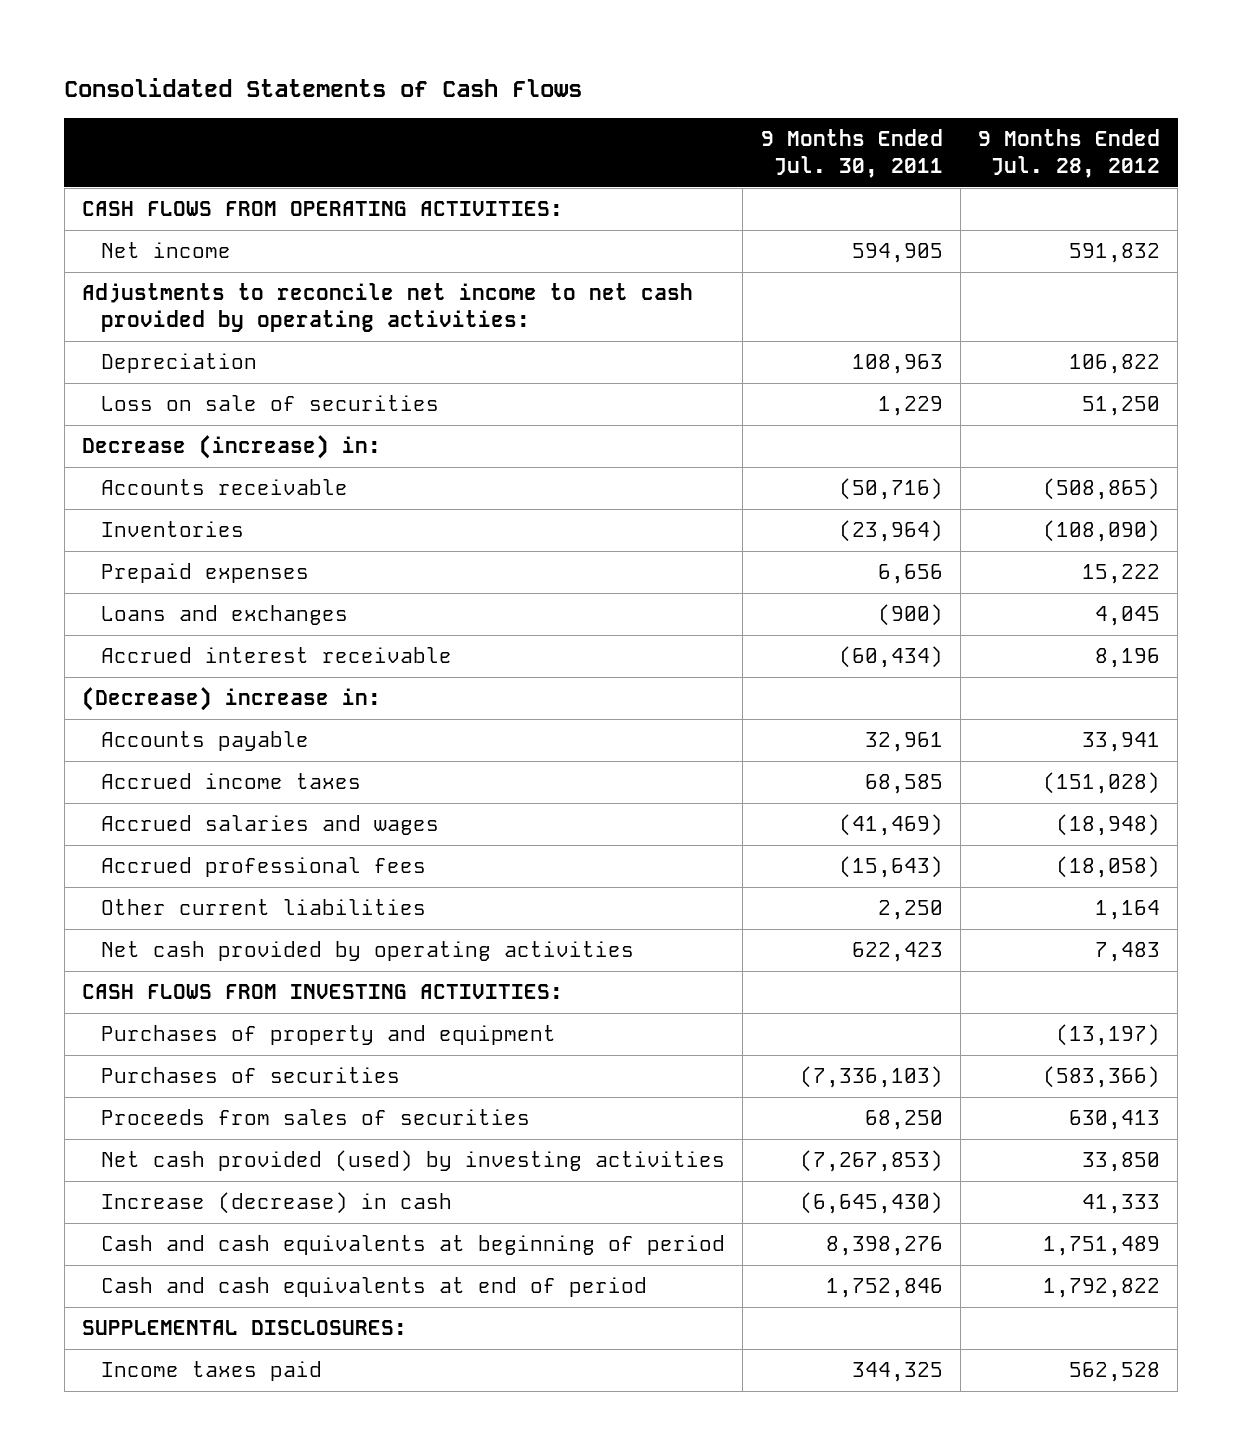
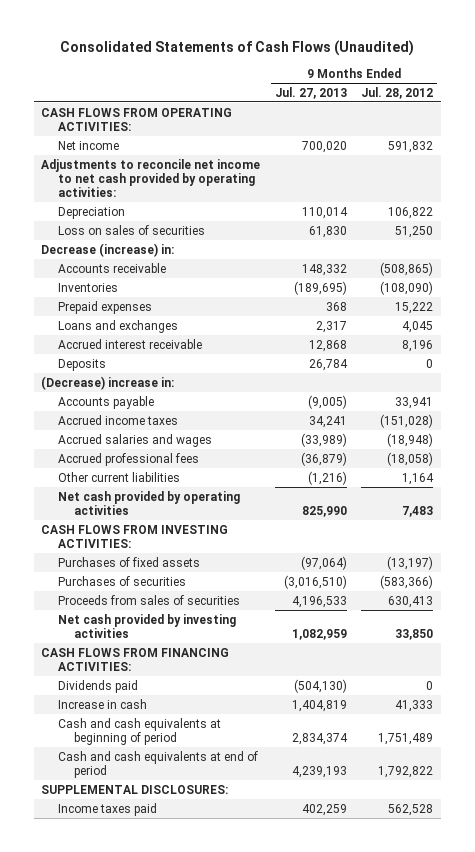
[64,77,583,97] Consolidated Statements of Cash Flows -> [60,40,415,57] Consolidated Statements of Cash Flows (Unaudited)
[760,129,943,179] 9 Months Ended Jul. 30, 2011 -> none
none -> [274,86,347,99] Jul. 27, 2013
[101,395,440,412] Loss on sale of securities -> [57,224,205,235] Loss on sales of securities
none -> [57,358,106,371] Deposits
[101,1025,557,1046] Purchases of property and equipment -> [57,556,200,567] Purchases of fixed assets
[101,1150,726,1173] Net cash provided (used) by investing activities -> [57,613,236,638] Net cash provided by investing activities
none -> [41,647,230,671] CASH FLOWS FROM FINANCING ACTIVITIES:
none -> [57,679,138,693] Dividends paid
[101,1192,453,1215] Increase (decrease) in cash -> [57,698,147,709] Increase in cash

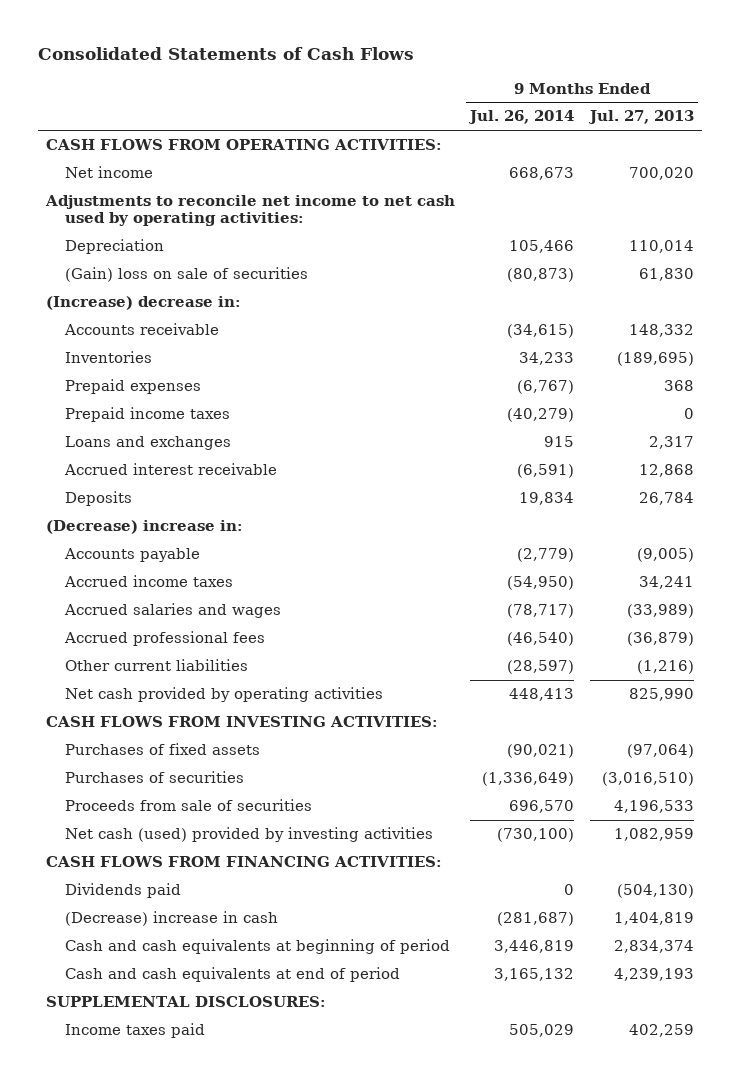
[60,40,415,57] Consolidated Statements of Cash Flows (Unaudited) -> [37,47,414,61] Consolidated Statements of Cash Flows
[361,86,434,99] Jul. 28, 2012 -> none
none -> [468,110,575,125] Jul. 26, 2014
[41,158,261,198] Adjustments to reconcile net income to net cash provided by operating activities: -> [44,195,455,227] Adjustments to reconcile net income to net cash used by operating activities:
[57,224,205,235] Loss on sales of securities -> [64,267,308,283] (Gain) loss on sale of securities
[41,242,175,257] Decrease (increase) in: -> [45,296,241,311] (Increase) decrease in:
none -> [64,407,230,423] Prepaid income taxes
[57,594,240,605] Proceeds from sales of securities -> [64,799,312,812] Proceeds from sale of securities
[57,613,236,638] Net cash provided by investing activities -> [64,827,433,843] Net cash (used) provided by investing activities
[57,698,147,709] Increase in cash -> [64,911,278,927] (Decrease) increase in cash

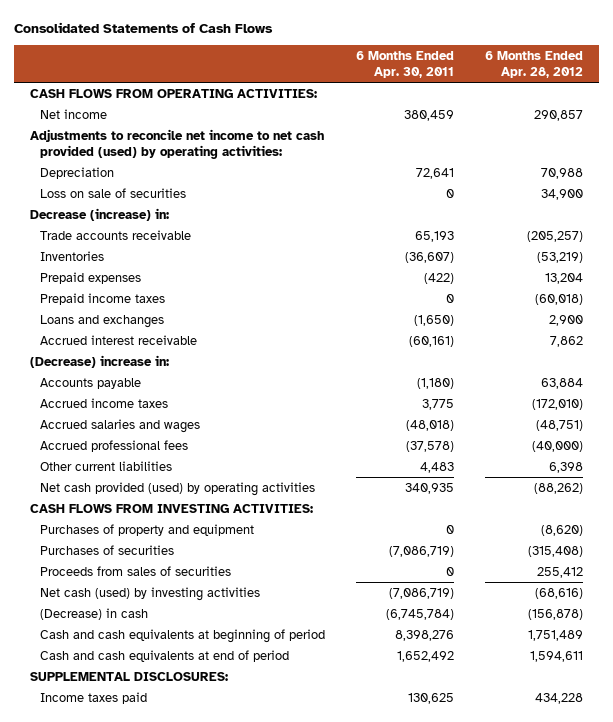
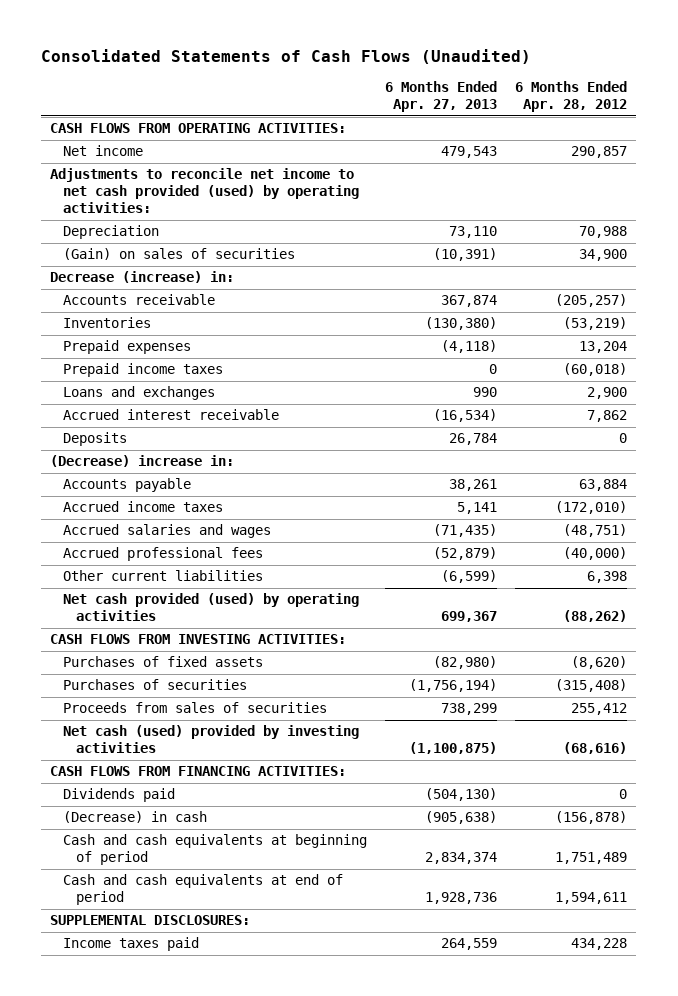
[14,22,274,34] Consolidated Statements of Cash Flows -> [41,49,532,65] Consolidated Statements of Cash Flows (Unaudited)
[356,51,455,78] 6 Months Ended Apr. 30, 2011 -> none
none -> [385,81,498,113] 6 Months Ended Apr. 27, 2013
[40,187,187,198] Loss on sale of securities -> [63,248,296,261] (Gain) on sales of securities
[40,229,192,240] Trade accounts receivable -> [63,294,216,306] Accounts receivable
none -> [63,432,128,447] Deposits
[40,523,255,536] Purchases of property and equipment -> [63,656,264,668] Purchases of fixed assets
[40,586,261,601] Net cash (used) by investing activities -> [63,725,360,754] Net cash (used) provided by investing activities
none -> [50,766,347,777] CASH FLOWS FROM FINANCING ACTIVITIES:
none -> [63,788,176,803] Dividends paid

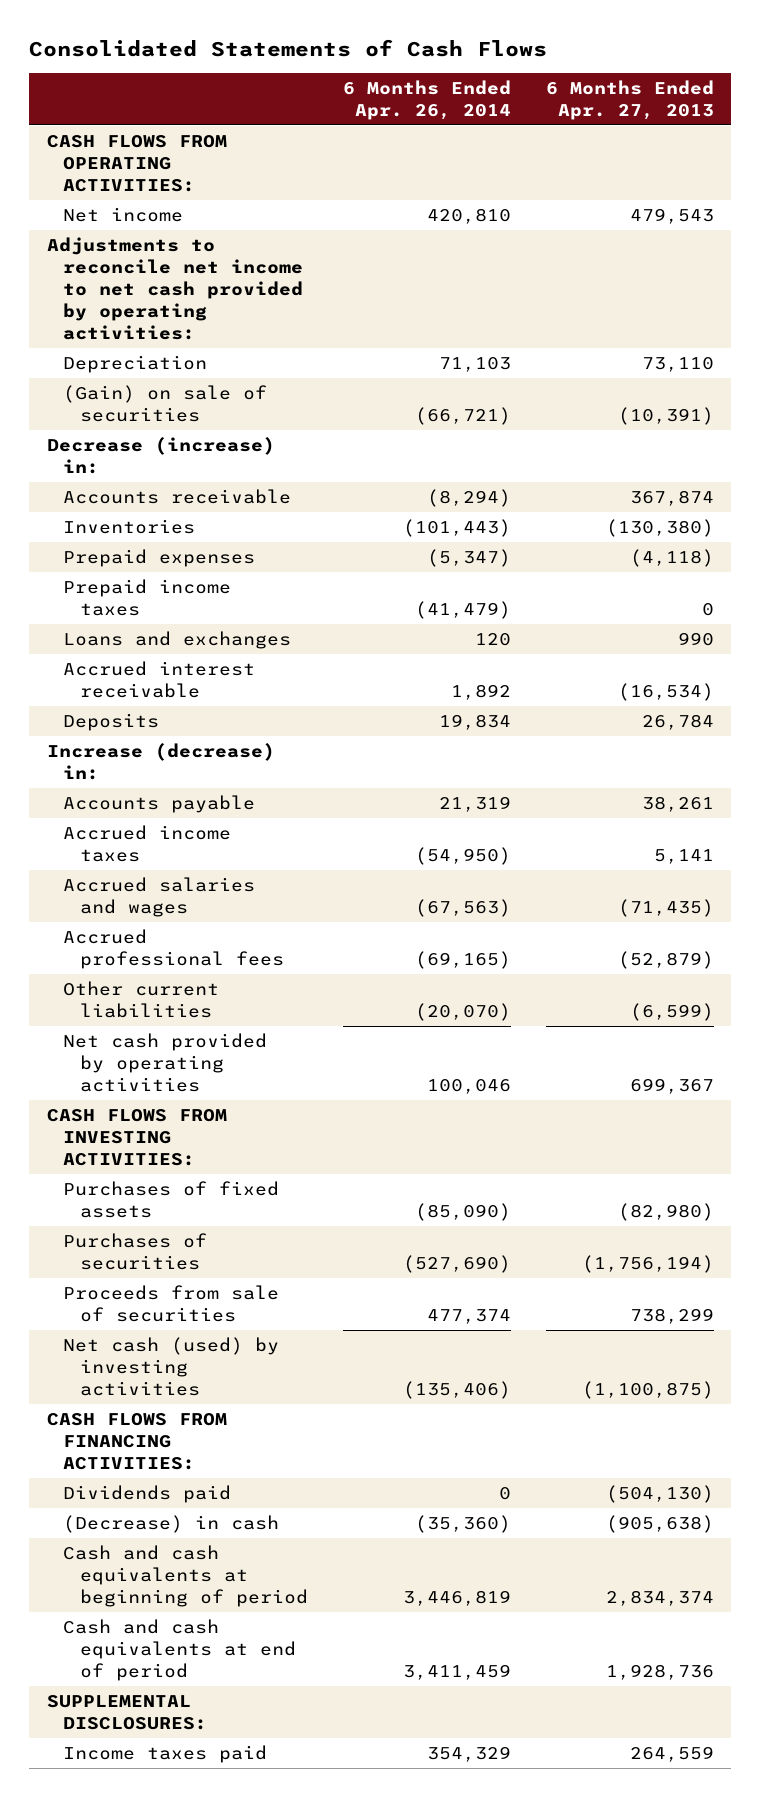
[41,49,532,65] Consolidated Statements of Cash Flows (Unaudited) -> [29,38,548,57] Consolidated Statements of Cash Flows
[515,81,628,113] 6 Months Ended Apr. 28, 2012 -> none
none -> [342,79,511,120] 6 Months Ended Apr. 26, 2014
[50,168,360,214] Adjustments to reconcile net income to net cash provided (used) by operating activities: -> [46,236,304,340] Adjustments to reconcile net income to net cash provided by operating activities:
[63,248,296,261] (Gain) on sales of securities -> [63,384,268,422] (Gain) on sale of securities
[50,455,235,468] (Decrease) increase in: -> [46,742,275,780] Increase (decrease) in:
[63,593,360,622] Net cash provided (used) by operating activities -> [63,1032,268,1092] Net cash provided by operating activities
[63,702,328,714] Proceeds from sales of securities -> [63,1284,280,1322] Proceeds from sale of securities
[63,725,360,754] Net cash (used) provided by investing activities -> [63,1336,280,1396] Net cash (used) by investing activities

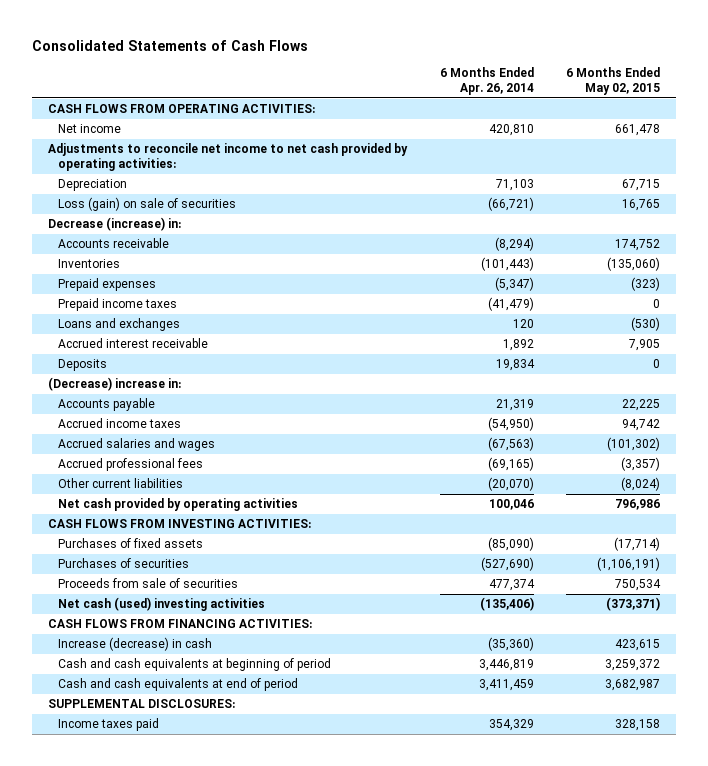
[545,79,714,120] 6 Months Ended Apr. 27, 2013 -> none
none -> [566,67,661,96] 6 Months Ended May 02, 2015
[63,384,268,422] (Gain) on sale of securities -> [57,197,236,212] Loss (gain) on sale of securities
[46,742,275,780] Increase (decrease) in: -> [48,377,182,392] (Decrease) increase in:
[63,1336,280,1396] Net cash (used) by investing activities -> [57,597,265,612] Net cash (used) investing activities
[63,1484,232,1503] Dividends paid -> none
[63,1514,280,1533] (Decrease) in cash -> [57,637,212,652] Increase (decrease) in cash

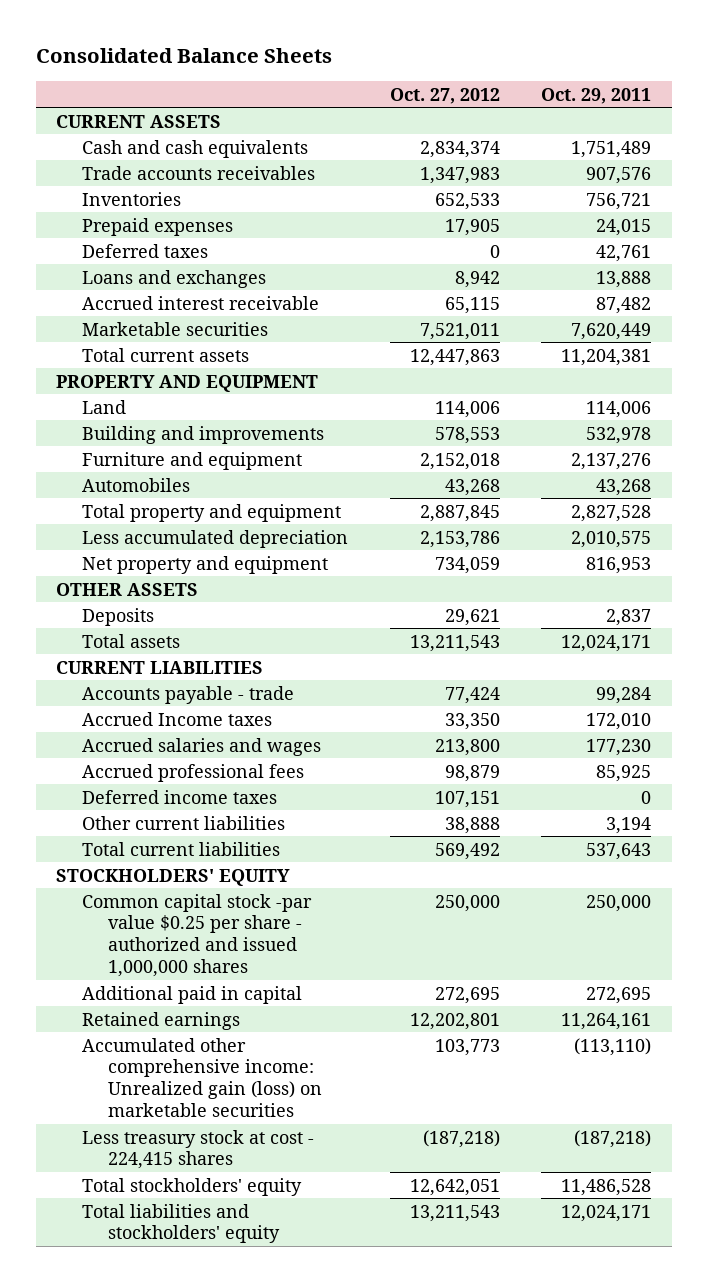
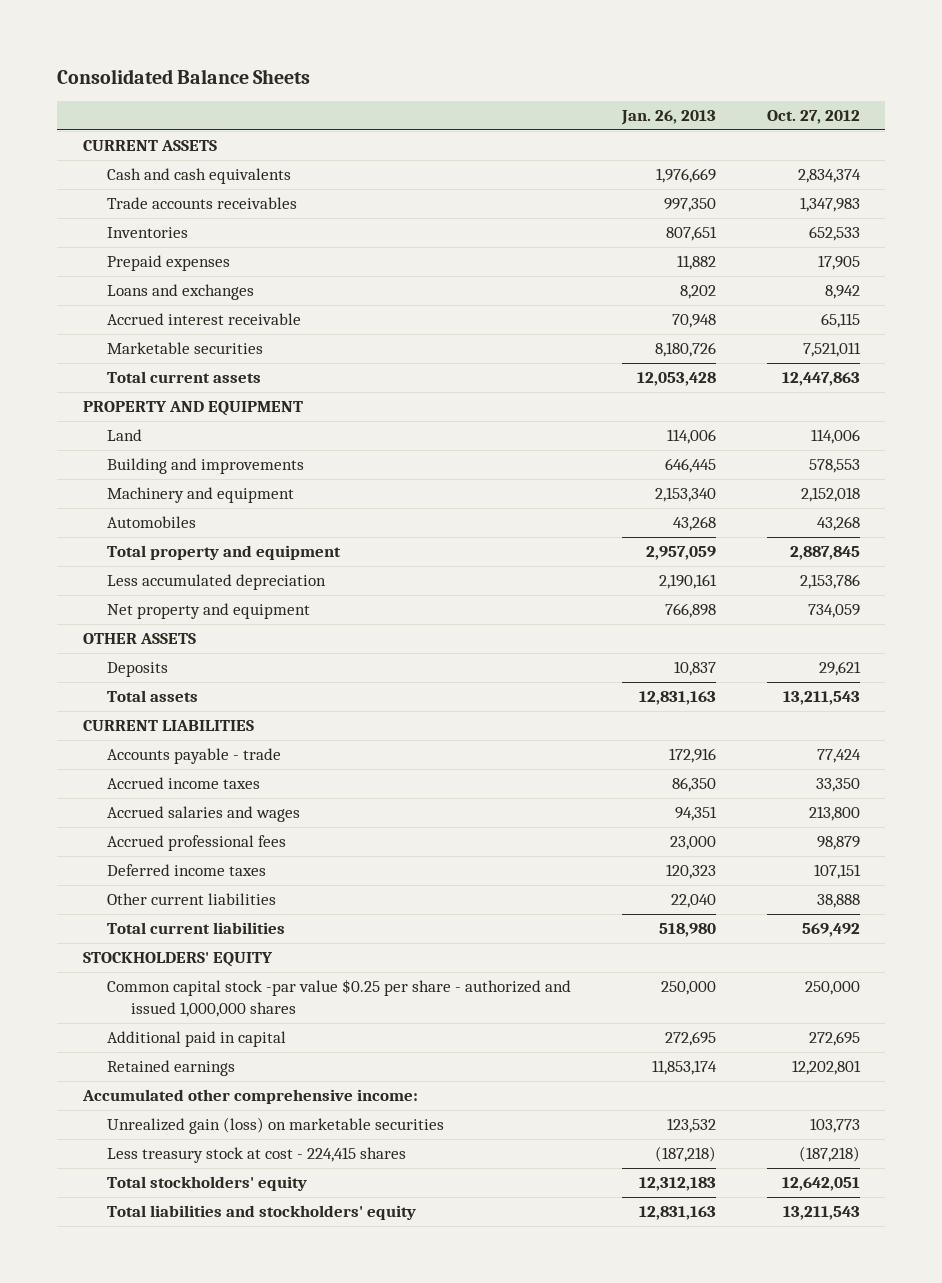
[541,87,652,104] Oct. 29, 2011 -> none
none -> [620,109,716,125] Jan. 26, 2013
[82,243,209,258] Deferred taxes -> none
[82,451,303,470] Furniture and equipment -> [107,487,295,504] Machinery and equipment
[82,711,273,726] Accrued Income taxes -> [107,777,261,790] Accrued income taxes
none -> [81,1089,418,1105] Accumulated other comprehensive income:
[82,1037,323,1118] Accumulated other comprehensive income: Unrealized gain (loss) on marketable securities -> [107,1117,445,1135] Unrealized gain (loss) on marketable securities

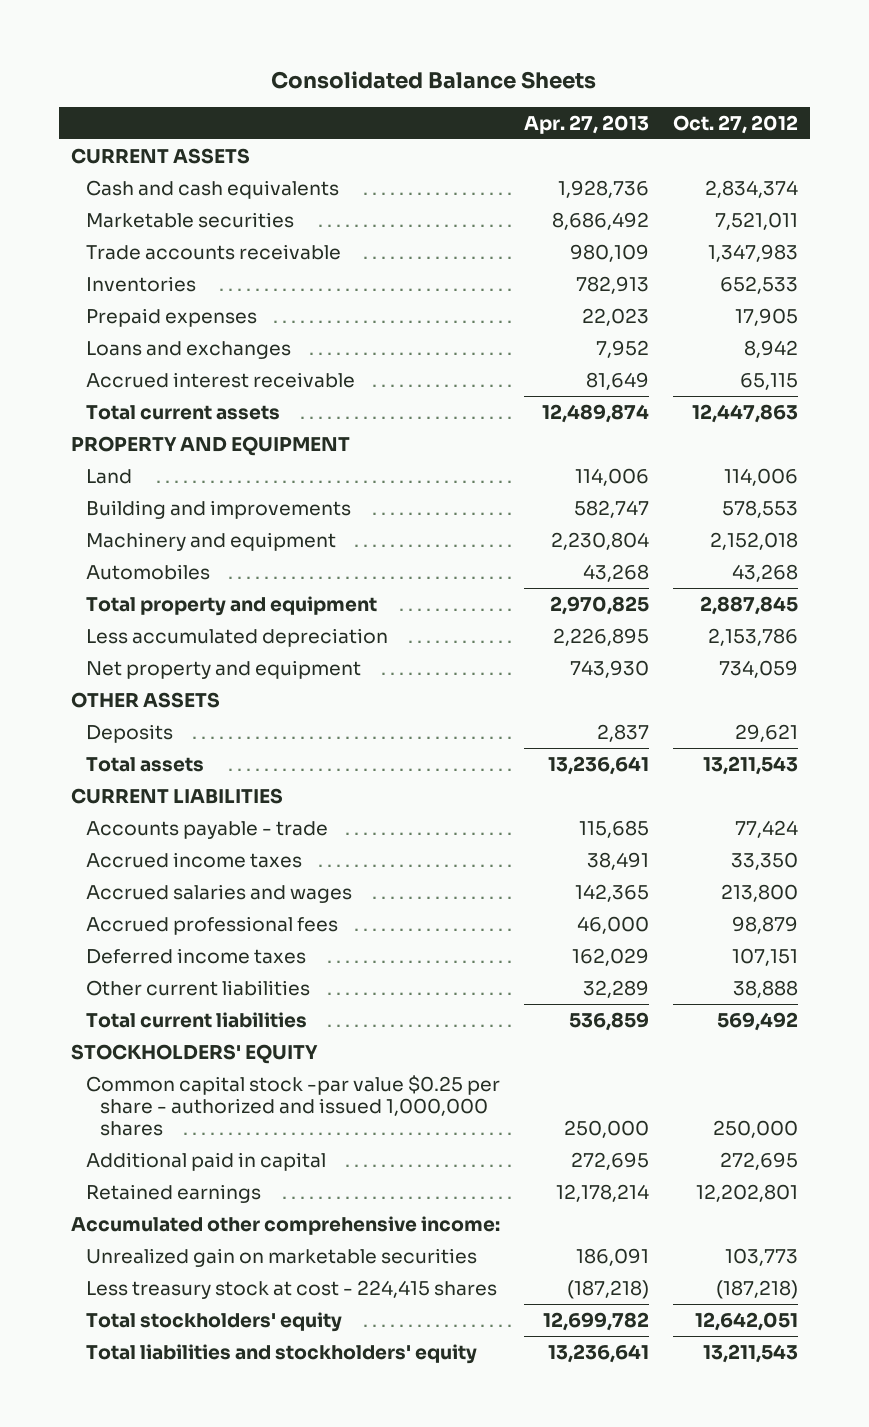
[620,109,716,125] Jan. 26, 2013 -> none
none -> [523,114,649,134] Apr. 27, 2013
[107,342,264,355] Marketable securities -> [85,211,294,228] Marketable securities
[107,197,298,210] Trade accounts receivables -> [85,243,341,260] Trade accounts receivable
[107,1117,445,1135] Unrealized gain (loss) on marketable securities -> [85,1247,477,1267] Unrealized gain on marketable securities

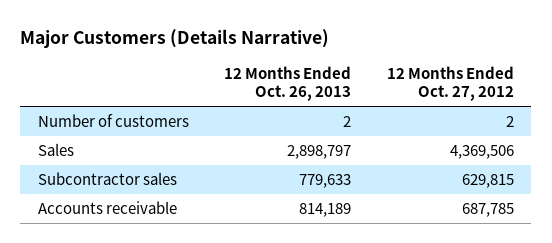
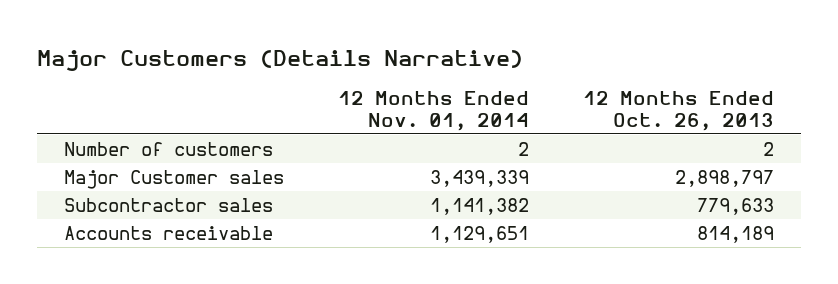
[386,66,514,102] 12 Months Ended Oct. 27, 2012 -> none
none -> [338,91,530,131] 12 Months Ended Nov. 01, 2014
[38,143,75,157] Sales -> [64,169,285,189] Major Customer sales

